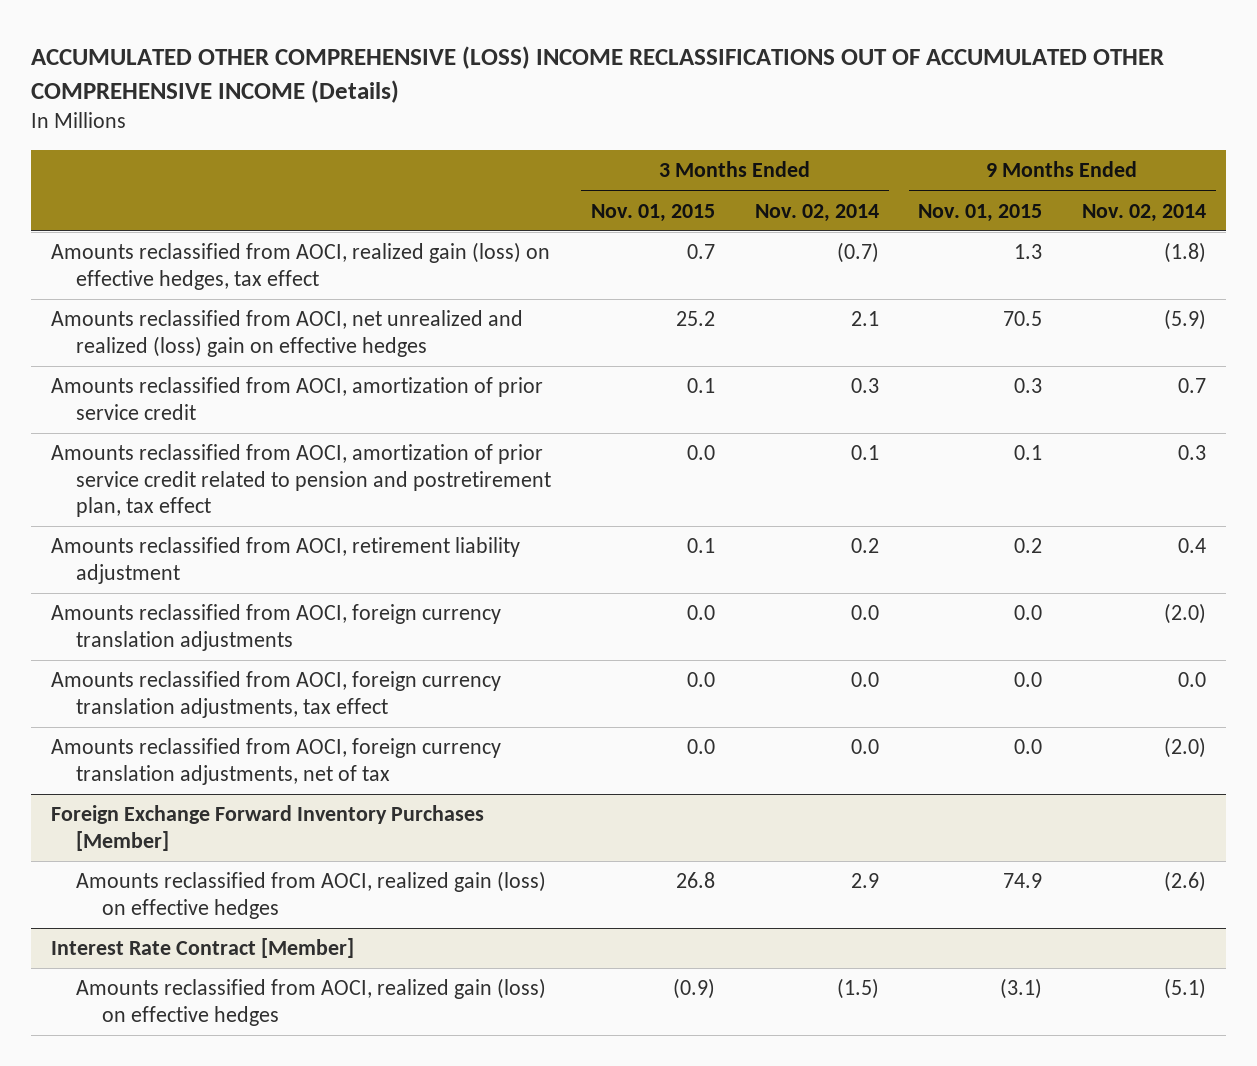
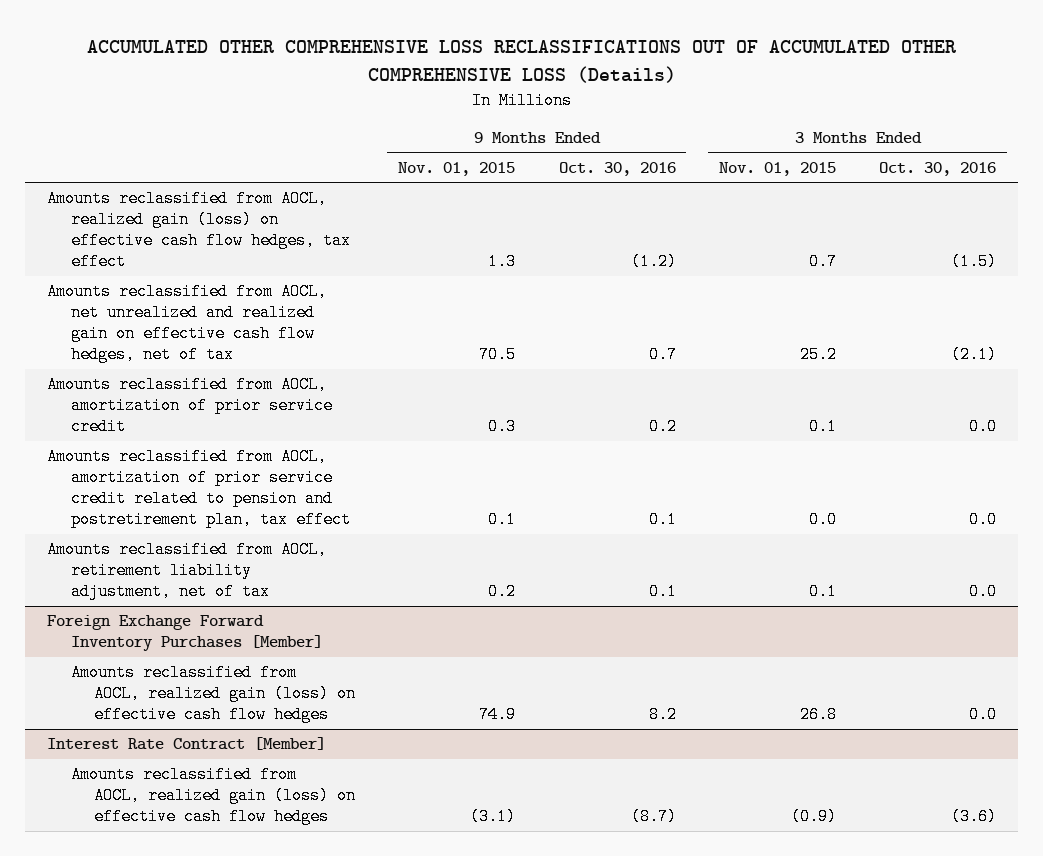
[30,45,1164,103] ACCUMULATED OTHER COMPREHENSIVE (LOSS) INCOME RECLASSIFICATIONS OUT OF ACCUMULATED OTHER COMPREHENSIVE INCOME (Details) -> [86,40,956,83] ACCUMULATED OTHER COMPREHENSIVE LOSS RECLASSIFICATIONS OUT OF ACCUMULATED OTHER COMPREHENSIVE LOSS (Details)
[754,203,879,222] Nov. 02, 2014 -> none
[1082,203,1207,222] Nov. 02, 2014 -> none
none -> [558,161,676,176] Oct. 30, 2016
none -> [879,161,997,176] Oct. 30, 2016
[50,604,501,651] Amounts reclassified from AOCI, foreign currency translation adjustments -> none
[50,671,501,718] Amounts reclassified from AOCI, foreign currency translation adjustments, tax effect -> none
[50,738,501,785] Amounts reclassified from AOCI, foreign currency translation adjustments, net of tax -> none
[50,242,550,290] Amounts reclassified from AOCI, realized gain (loss) on effective hedges, tax effect -> [47,190,351,271] Amounts reclassified from AOCL, realized gain (loss) on effective cash flow hedges, tax effect
[50,310,523,357] Amounts reclassified from AOCI, net unrealized and realized (loss) gain on effective hedges -> [47,283,328,364] Amounts reclassified from AOCL, net unrealized and realized gain on effective cash flow hedges, net of tax
[50,377,543,420] Amounts reclassified from AOCI, amortization of prior service credit -> [47,376,333,436] Amounts reclassified from AOCL, amortization of prior service credit
[50,444,552,518] Amounts reclassified from AOCI, amortization of prior service credit related to pension and postretirement plan, tax effect -> [47,448,351,529] Amounts reclassified from AOCL, amortization of prior service credit related to pension and postretirement plan, tax effect
[50,537,520,584] Amounts reclassified from AOCI, retirement liability adjustment -> [47,541,328,601] Amounts reclassified from AOCL, retirement liability adjustment, net of tax
[76,871,547,919] Amounts reclassified from AOCI, realized gain (loss) on effective hedges -> [70,664,356,724] Amounts reclassified from AOCL, realized gain (loss) on effective cash flow hedges
[76,978,547,1026] Amounts reclassified from AOCI, realized gain (loss) on effective hedges -> [70,766,356,826] Amounts reclassified from AOCL, realized gain (loss) on effective cash flow hedges

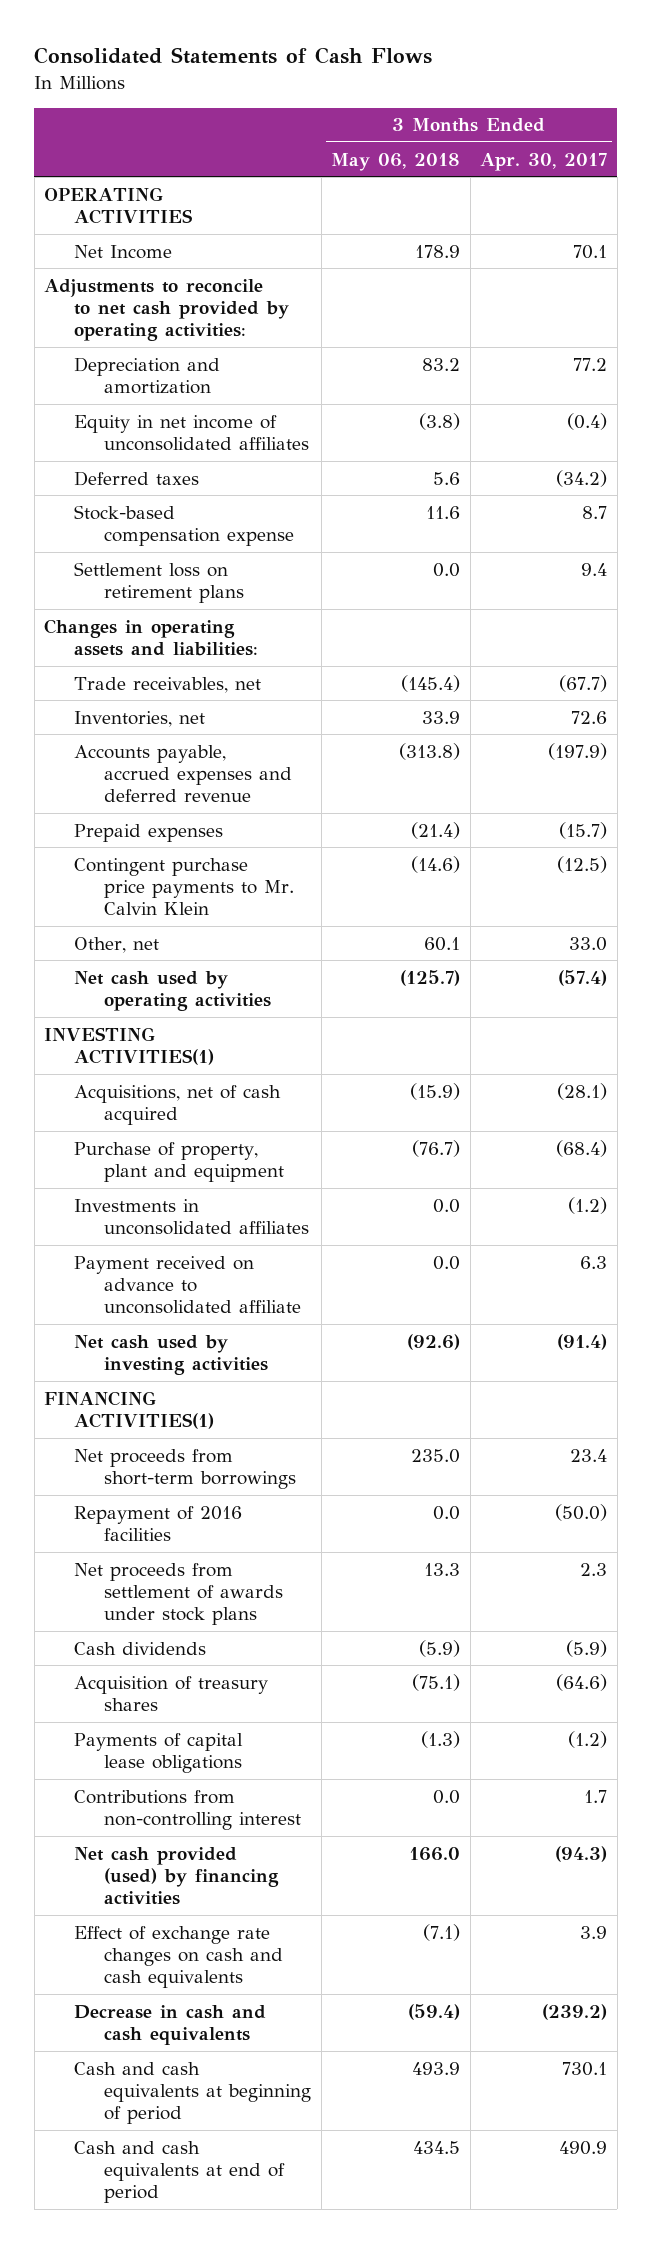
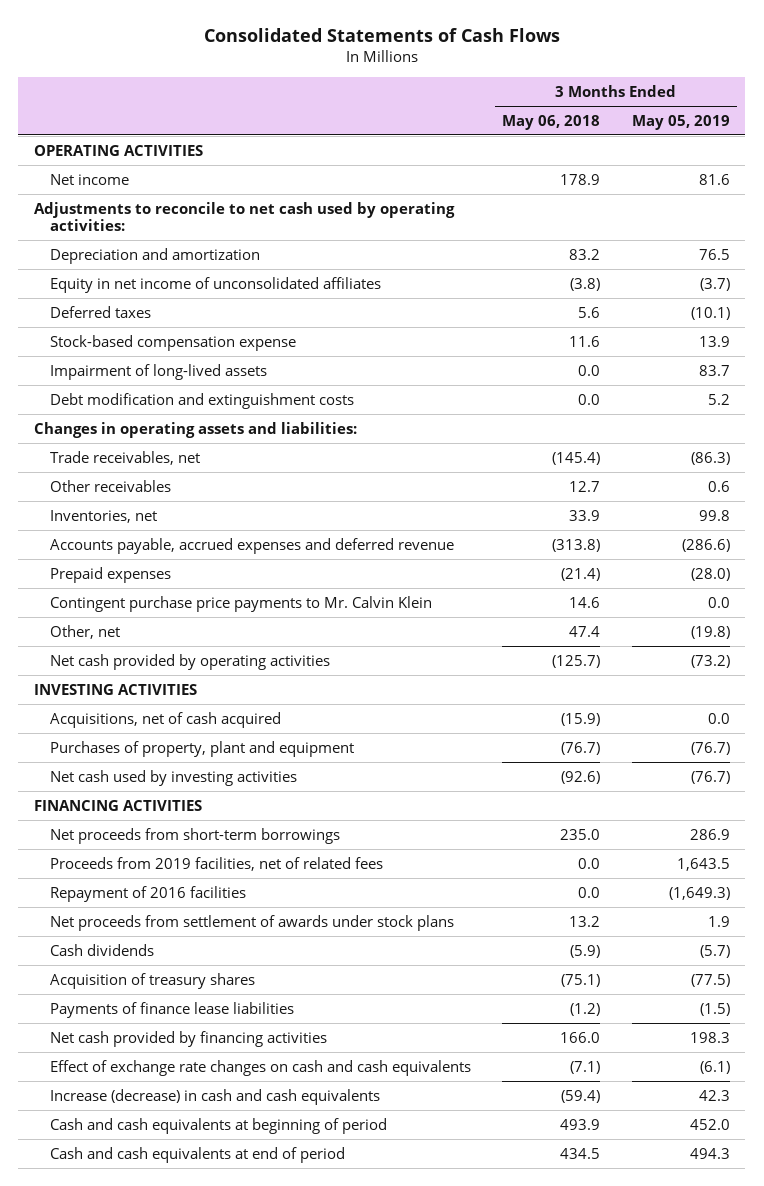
[480,152,608,171] Apr. 30, 2017 -> none
none -> [631,114,730,130] May 05, 2019
[74,244,173,259] Net Income -> [50,173,130,185] Net income
[44,278,290,341] Adjustments to reconcile to net cash provided by operating activities: -> [33,201,455,232] Adjustments to reconcile to net cash used by operating activities:
[74,561,245,603] Settlement loss on retirement plans -> none
none -> [50,363,268,380] Impairment of long-lived assets
none -> [50,392,355,409] Debt modification and extinguishment costs
none -> [50,479,172,492] Other receivables
[411,855,461,873] (14.6) -> [569,596,601,608] 14.6
[424,936,461,951] 60.1 -> [569,625,601,637] 47.4
[74,970,272,1011] Net cash used by operating activities -> [50,653,331,670] Net cash provided by operating activities
[44,1026,215,1065] INVESTING ACTIVITIES(1) -> [33,683,197,695] INVESTING ACTIVITIES
[74,1198,310,1235] Investments in unconsolidated affiliates -> none
[74,1255,302,1314] Payment received on advance to unconsolidated affiliate -> none
[74,1141,285,1182] Purchase of property, plant and equipment -> [50,740,355,757] Purchases of property, plant and equipment
[44,1390,215,1429] FINANCING ACTIVITIES(1) -> [33,799,202,811] FINANCING ACTIVITIES
none -> [50,856,384,871] Proceeds from 2019 facilities, net of related fees
[424,1562,461,1576] 13.3 -> [569,915,601,927] 13.2
[74,1732,244,1773] Payments of capital lease obligations -> none
[74,1789,302,1830] Contributions from non-controlling interest -> none
none -> [50,1001,295,1018] Payments of finance lease liabilities
[74,1846,280,1905] Net cash provided (used) by financing activities -> [50,1030,328,1047] Net cash provided by financing activities
[74,2004,267,2045] Decrease in cash and cash equivalents -> [50,1088,381,1105] Increase (decrease) in cash and cash equivalents

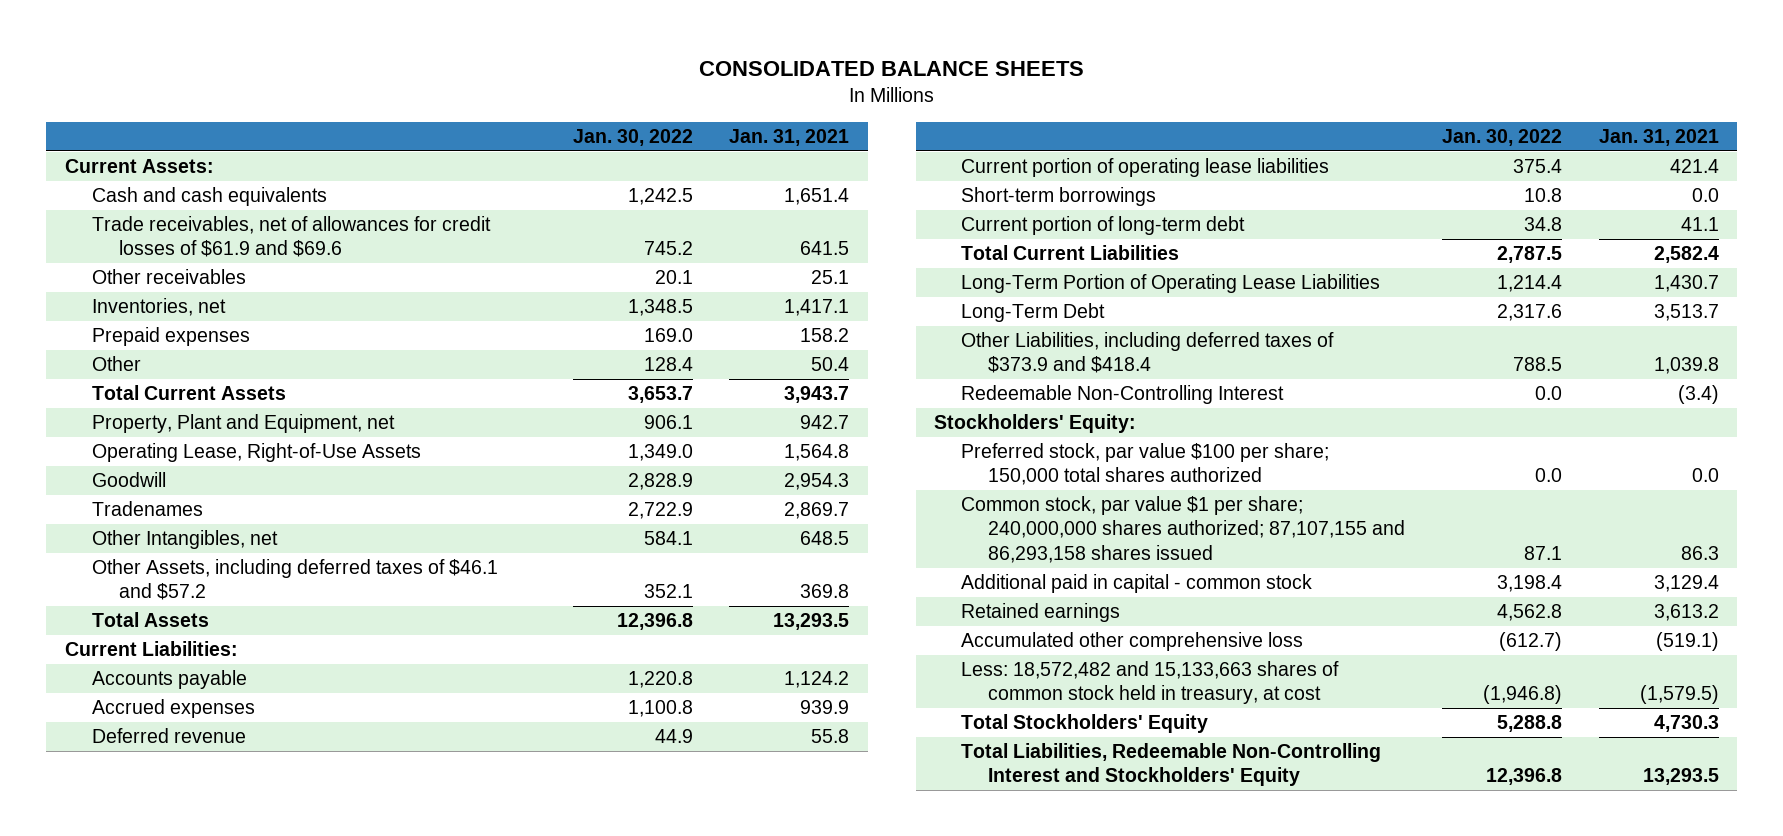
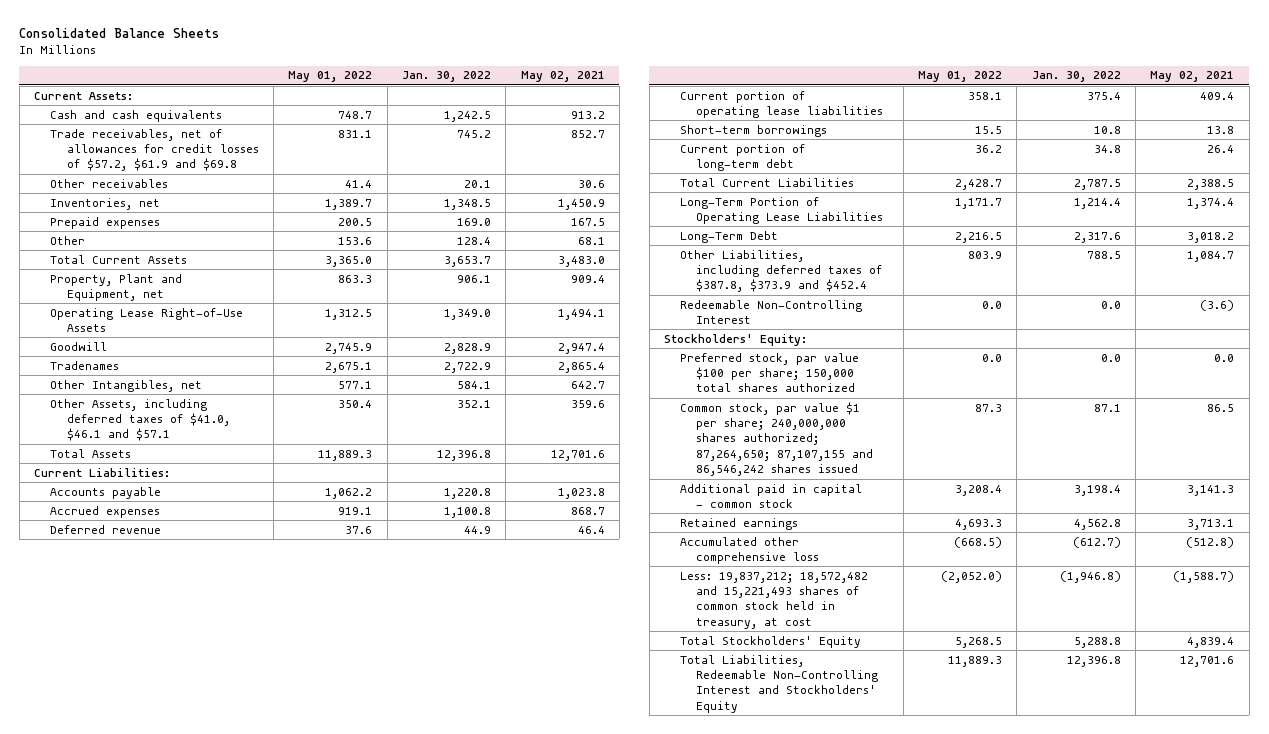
[698,61,1084,77] CONSOLIDATED BALANCE SHEETS -> [19,27,220,38] Consolidated Balance Sheets
[729,128,850,146] Jan. 31, 2021 -> none
none -> [288,71,373,83] May 01, 2022
none -> [520,71,605,83] May 02, 2021
[91,216,491,258] Trade receivables, net of allowances for credit losses of $61.9 and $69.6 -> [50,128,259,172] Trade receivables, net of allowances for credit losses of $57.2, $61.9 and $69.8
[91,443,421,463] Operating Lease, Right-of-Use Assets -> [50,307,244,333] Operating Lease Right-of-Use Assets
[91,559,498,601] Other Assets, including deferred taxes of $46.1 and $57.2 -> [50,398,230,442] Other Assets, including deferred taxes of $41.0, $46.1 and $57.1
[961,332,1335,374] Other Liabilities, including deferred taxes of $373.9 and $418.4 -> [680,249,883,293] Other Liabilities, including deferred taxes of $387.8, $373.9 and $452.4
[961,496,1406,563] Common stock, par value $1 per share; 240,000,000 shares authorized; 87,107,155 and 86,293,158 shares issued -> [680,401,874,477] Common stock, par value $1 per share; 240,000,000 shares authorized; 87,264,650; 87,107,155 and 86,546,242 shares issued
[961,661,1340,705] Less: 18,572,482 and 15,133,663 shares of common stock held in treasury, at cost -> [680,571,869,629] Less: 19,837,212; 18,572,482 and 15,221,493 shares of common stock held in treasury, at cost

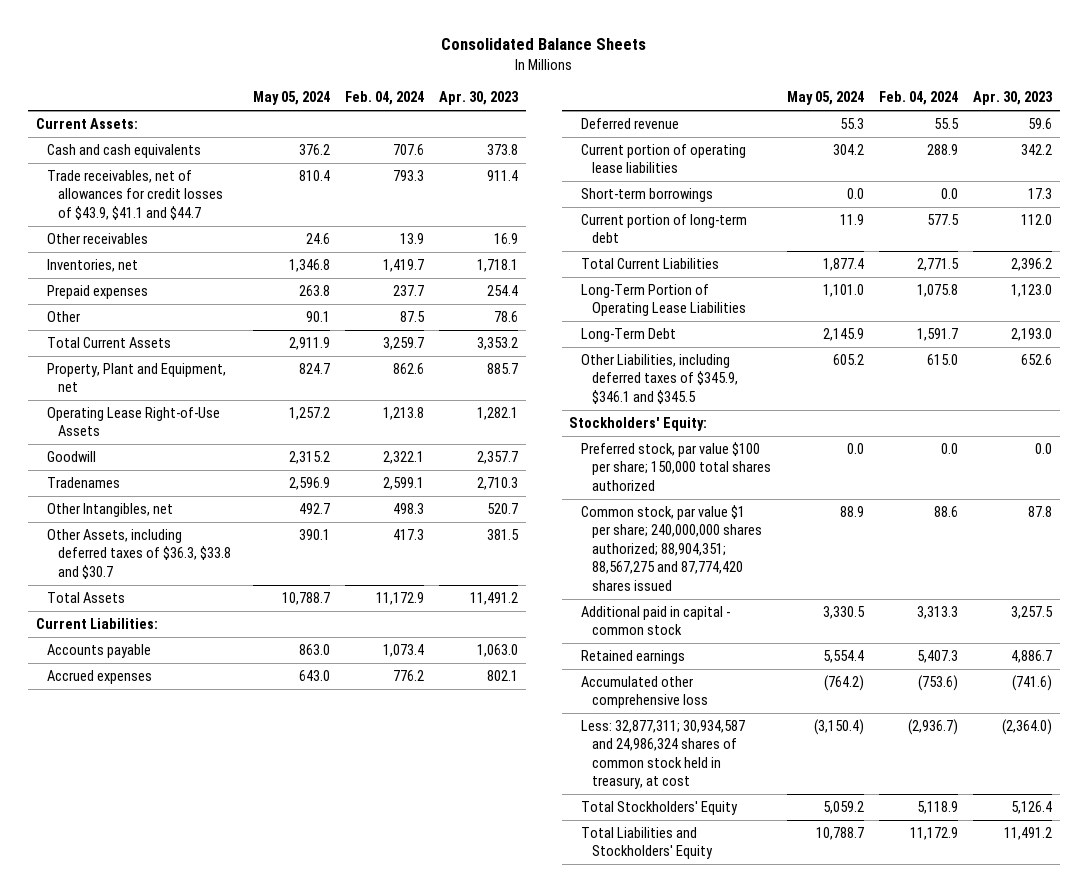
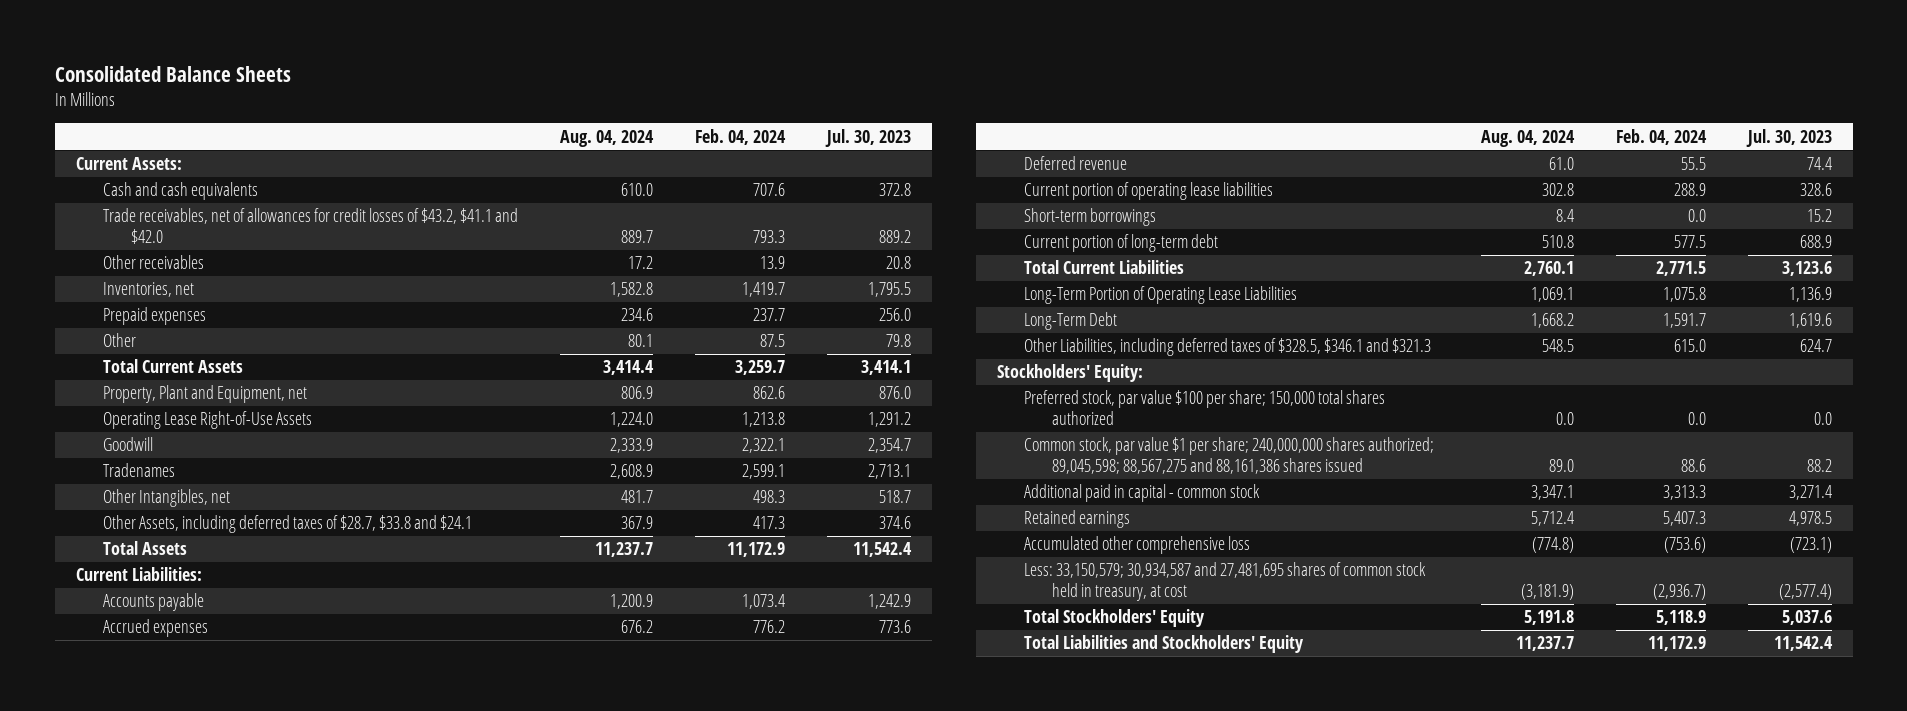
[252,91,330,106] May 05, 2024 -> none
[439,91,520,106] Apr. 30, 2023 -> none
none -> [559,129,654,147] Aug. 04, 2024
none -> [824,128,911,147] Jul. 30, 2023
[46,170,224,220] Trade receivables, net of allowances for credit losses of $43.9, $41.1 and $44.7 -> [103,208,519,245] Trade receivables, net of allowances for credit losses of $43.2, $41.1 and $42.0
[46,529,232,579] Other Assets, including deferred taxes of $36.3, $33.8 and $30.7 -> [103,515,473,534] Other Assets, including deferred taxes of $28.7, $33.8 and $24.1
[580,354,739,404] Other Liabilities, including deferred taxes of $345.9, $346.1 and $345.5 -> [1024,338,1432,357] Other Liabilities, including deferred taxes of $328.5, $346.1 and $321.3
[580,505,763,591] Common stock, par value $1 per share; 240,000,000 shares authorized; 88,904,351; 88,567,275 and 87,774,420 shares issued -> [1024,437,1435,475] Common stock, par value $1 per share; 240,000,000 shares authorized; 89,045,598; 88,567,275 and 88,161,386 shares issued
[580,720,745,790] Less: 32,877,311; 30,934,587 and 24,986,324 shares of common stock held in treasury, at cost -> [1024,562,1427,602] Less: 33,150,579; 30,934,587 and 27,481,695 shares of common stock held in treasury, at cost

